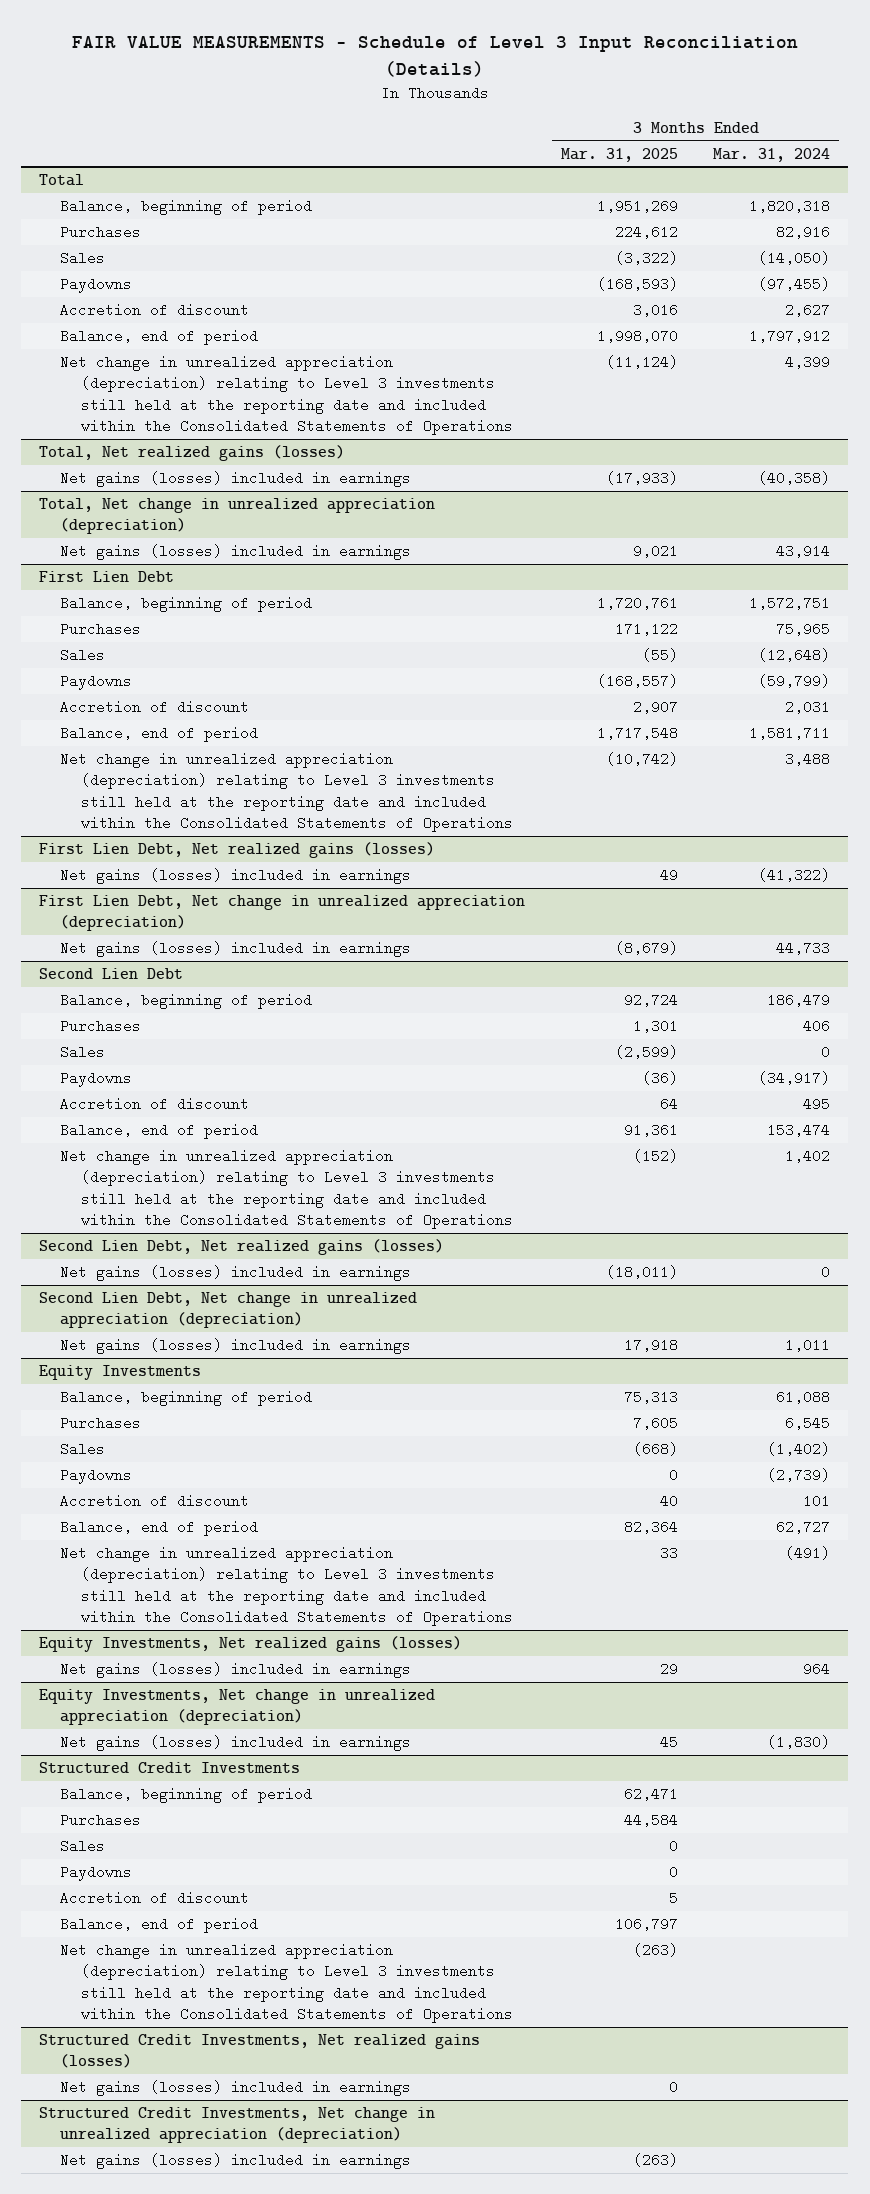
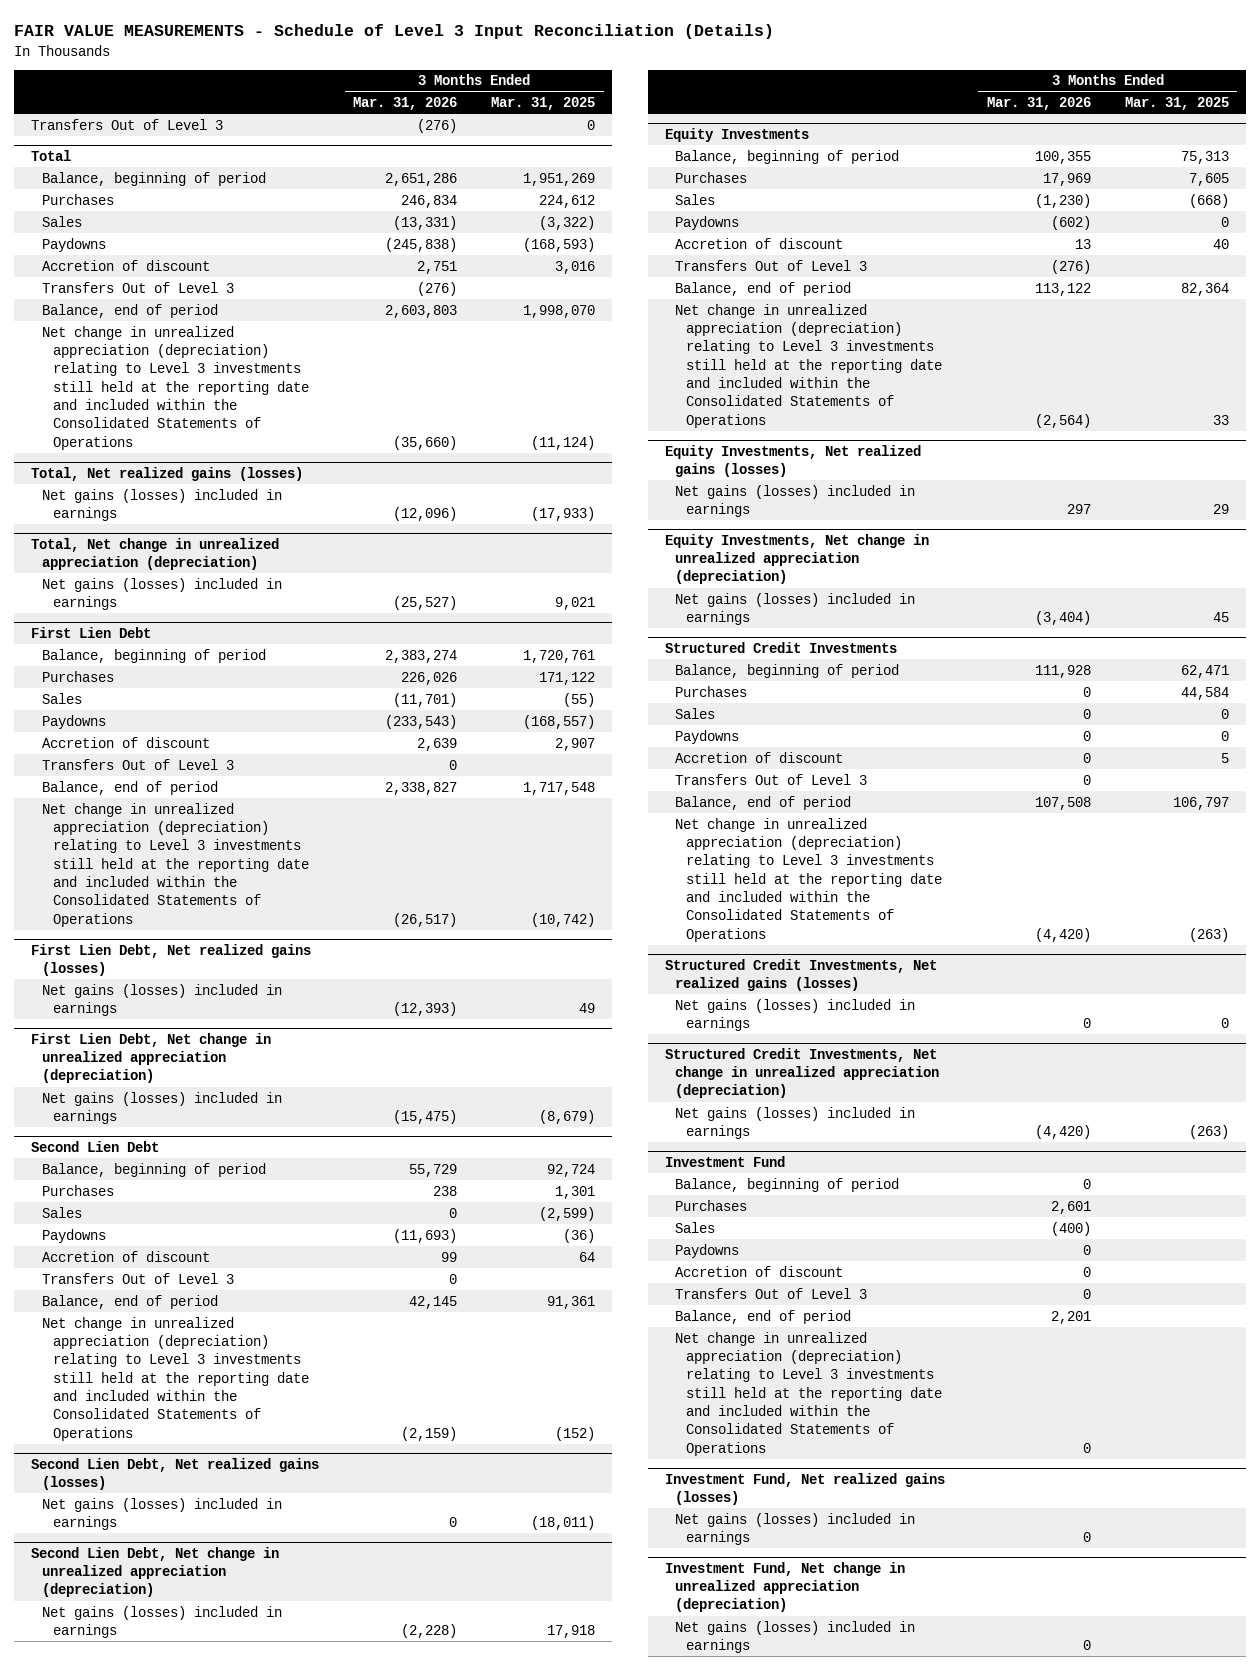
[713,147,831,162] Mar. 31, 2024 -> none
none -> [353,97,458,111] Mar. 31, 2026
none -> [31,118,224,130] Transfers Out of Level 3
none -> [41,281,234,293] Transfers Out of Level 3
none -> [41,758,234,770] Transfers Out of Level 3
none -> [41,1272,234,1284] Transfers Out of Level 3
none -> [675,259,868,271] Transfers Out of Level 3
none -> [675,773,868,785] Transfers Out of Level 3
none -> [664,1155,785,1167] Investment Fund
none -> [675,1177,900,1192] Balance, beginning of period
none -> [675,1199,748,1211] Purchases
none -> [675,1221,716,1233] Sales
none -> [675,1243,740,1258] Paydowns
none -> [675,1265,844,1277] Accretion of discount
none -> [675,1287,868,1299] Transfers Out of Level 3
none -> [675,1309,852,1324] Balance, end of period
none -> [675,1331,942,1456] Net change in unrealized appreciation (depreciation) relating to Level 3 investments still held at the reporting date and included within the Consolidated Statements of Operations
none -> [664,1472,945,1506] Investment Fund, Net realized gains (losses)
none -> [675,1512,916,1545] Net gains (losses) included in earnings
none -> [664,1561,905,1613] Investment Fund, Net change in unrealized appreciation (depreciation)
none -> [675,1620,916,1653] Net gains (losses) included in earnings

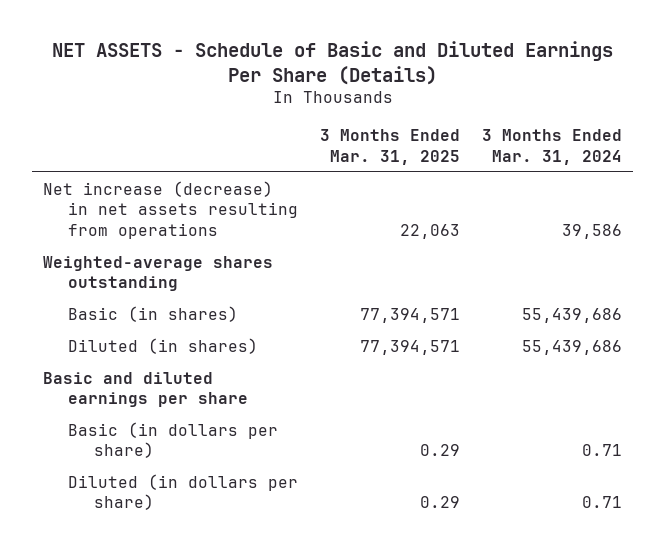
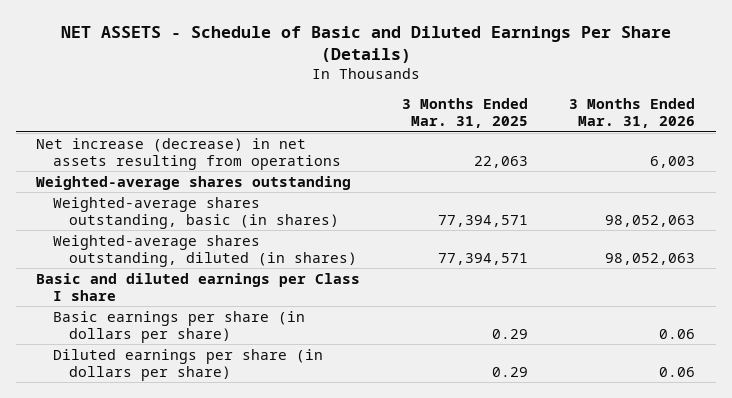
[482,128,623,165] 3 Months Ended Mar. 31, 2024 -> none
none -> [569,98,696,129] 3 Months Ended Mar. 31, 2026
[68,305,239,322] Basic (in shares) -> [52,196,340,229] Weighted-average shares outstanding, basic (in shares)
[68,337,259,354] Diluted (in shares) -> [52,234,358,267] Weighted-average shares outstanding, diluted (in shares)
[43,371,249,408] Basic and diluted earnings per share -> [36,272,361,301] Basic and diluted earnings per Class I share
[68,421,279,459] Basic (in dollars per share) -> [52,310,305,343] Basic earnings per share (in dollars per share)
[68,473,299,511] Diluted (in dollars per share) -> [52,348,323,381] Diluted earnings per share (in dollars per share)

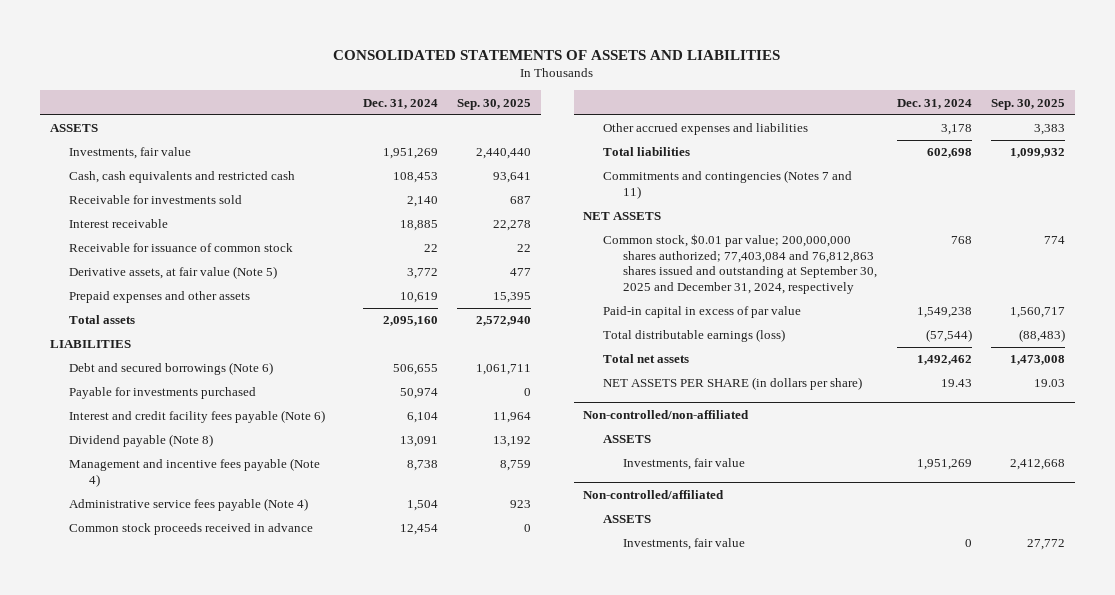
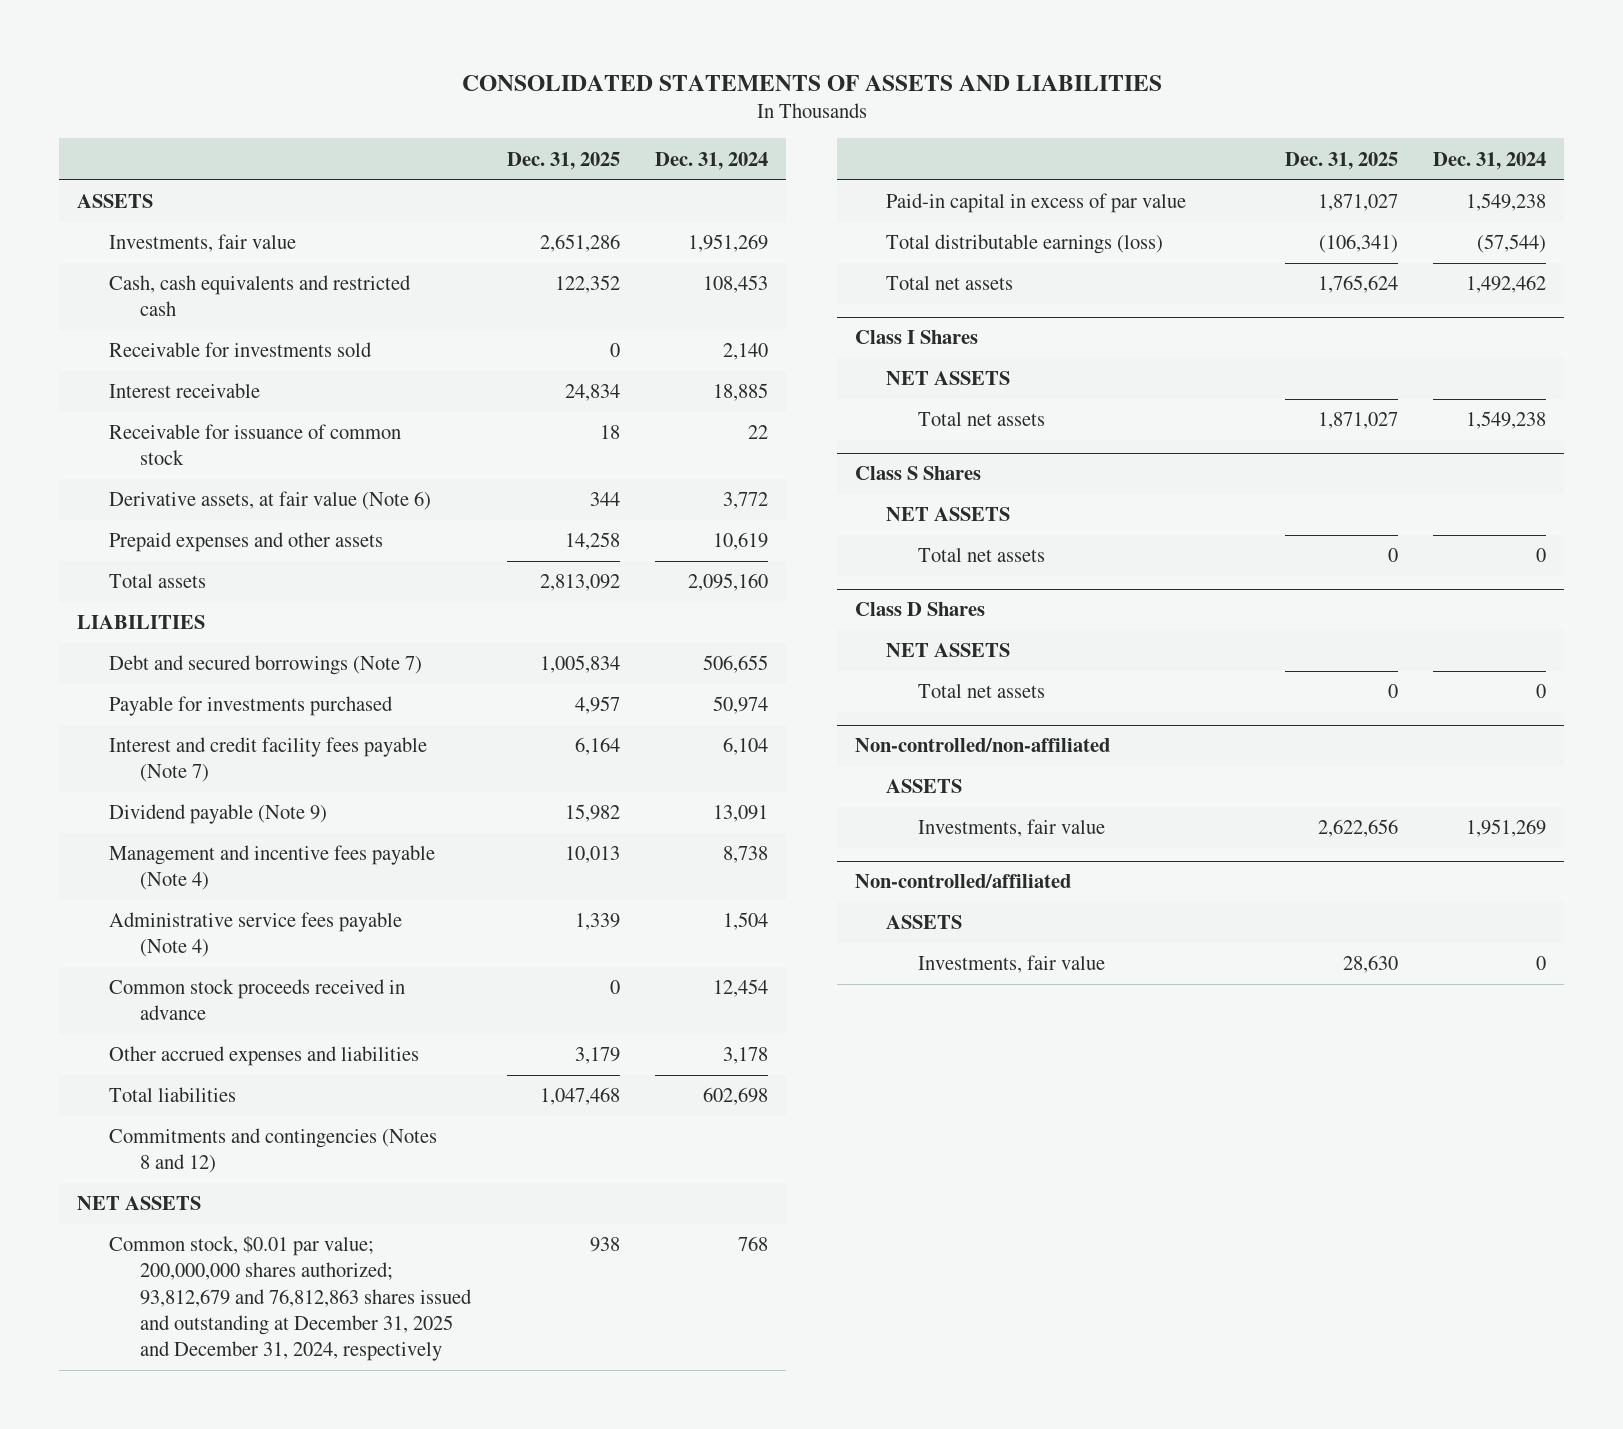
[457,98,532,110] Sep. 30, 2025 -> none
none -> [506,151,620,170] Dec. 31, 2025
[69,266,278,280] Derivative assets, at fair value (Note 5) -> [108,491,431,511] Derivative assets, at fair value (Note 6)
[69,362,274,376] Debt and secured borrowings (Note 6) -> [108,655,422,676] Debt and secured borrowings (Note 7)
[69,410,326,424] Interest and credit facility fees payable (Note 6) -> [108,737,427,783] Interest and credit facility fees payable (Note 7)
[69,434,214,448] Dividend payable (Note 8) -> [108,804,327,825] Dividend payable (Note 9)
[603,170,853,199] Commitments and contingencies (Notes 7 and 11) -> [108,1128,437,1174] Commitments and contingencies (Notes 8 and 12)
[603,234,878,294] Common stock, $0.01 par value; 200,000,000 shares authorized; 77,403,084 and 76,812,863 shares issued and outstanding at September 30, 2025 and December 31, 2024, respectively -> [108,1236,473,1361] Common stock, $0.01 par value; 200,000,000 shares authorized; 93,812,679 and 76,812,863 shares issued and outstanding at December 31, 2025 and December 31, 2024, respectively
[603,377,863,391] NET ASSETS PER SHARE (in dollars per share) -> none
none -> [854,330,978,345] Class I Shares
none -> [886,371,1011,386] NET ASSETS
none -> [917,412,1045,427] Total net assets
none -> [854,466,981,481] Class S Shares
none -> [886,507,1011,522] NET ASSETS
none -> [917,548,1045,563] Total net assets
none -> [854,602,985,617] Class D Shares
none -> [886,643,1011,658] NET ASSETS
none -> [917,684,1045,699] Total net assets

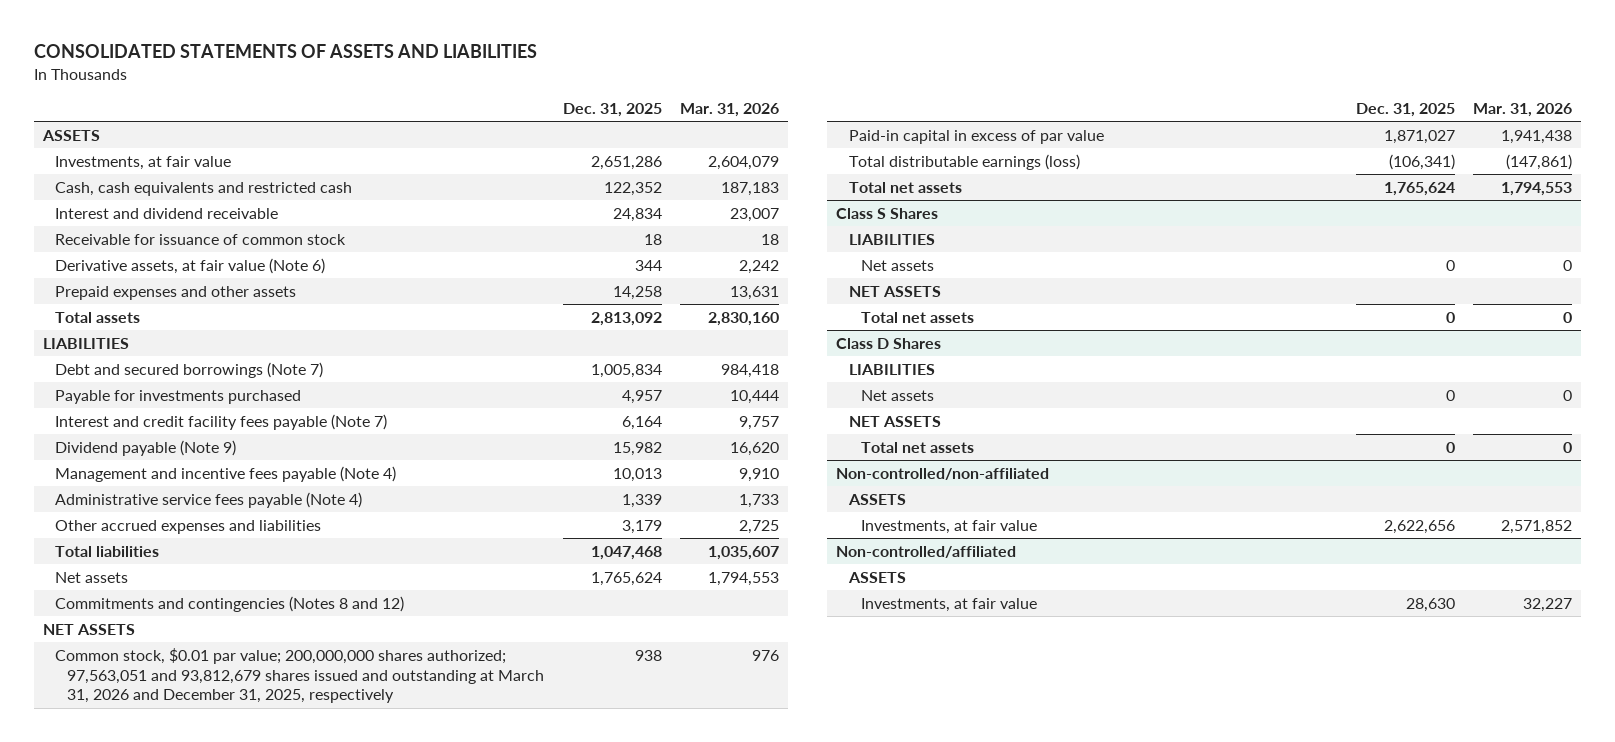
[655,151,769,170] Dec. 31, 2024 -> none
none -> [679,103,779,118] Mar. 31, 2026
[108,234,296,253] Investments, fair value -> [55,155,232,170] Investments, at fair value
[108,342,372,358] Receivable for investments sold -> none
[108,383,260,399] Interest receivable -> [55,207,279,219] Interest and dividend receivable
[108,979,405,1021] Common stock proceeds received in advance -> none
none -> [55,571,129,583] Net assets
[108,1236,473,1361] Common stock, $0.01 par value; 200,000,000 shares authorized; 93,812,679 and 76,812,863 shares issued and outstanding at December 31, 2025 and December 31, 2024, respectively -> [55,647,545,704] Common stock, $0.01 par value; 200,000,000 shares authorized; 97,563,051 and 93,812,679 shares issued and outstanding at March 31, 2026 and December 31, 2025, respectively
[854,330,978,345] Class I Shares -> none
[886,371,1011,386] NET ASSETS -> none
[917,412,1045,427] Total net assets -> none
none -> [848,233,935,245] LIABILITIES
none -> [860,259,934,271] Net assets
none -> [848,363,935,375] LIABILITIES
none -> [860,389,934,401] Net assets
[917,819,1105,838] Investments, fair value -> [860,519,1037,534] Investments, at fair value
[917,955,1105,974] Investments, fair value -> [860,597,1037,612] Investments, at fair value

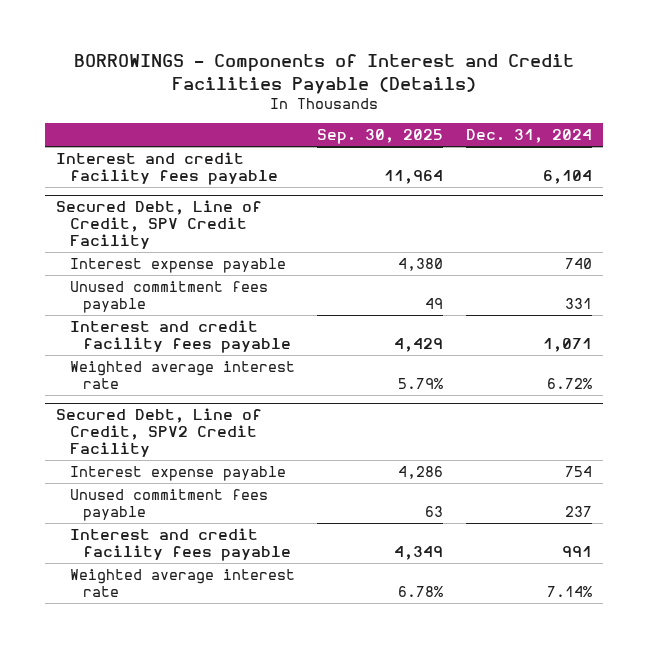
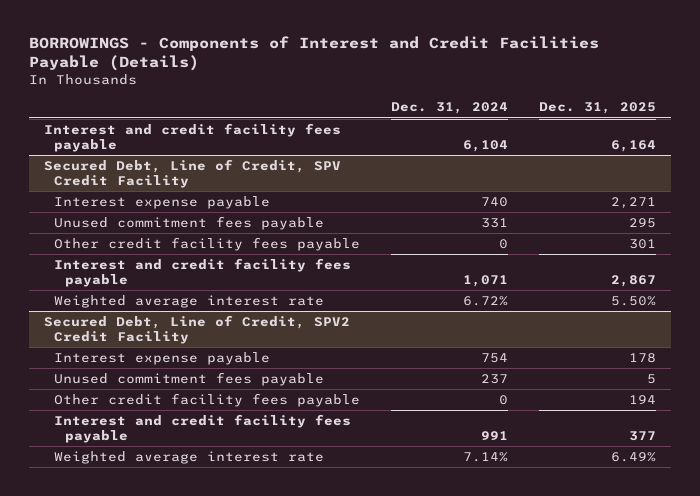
[317,129,444,145] Sep. 30, 2025 -> none
none -> [538,102,656,115] Dec. 31, 2025
none -> [54,236,361,251] Other credit facility fees payable
none -> [54,392,361,407] Other credit facility fees payable

